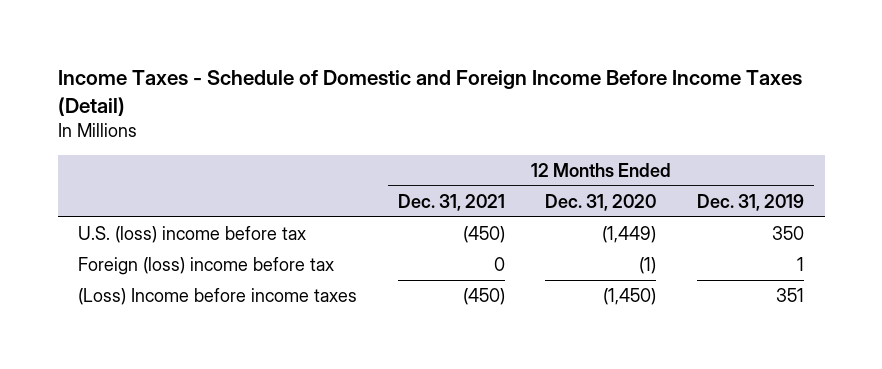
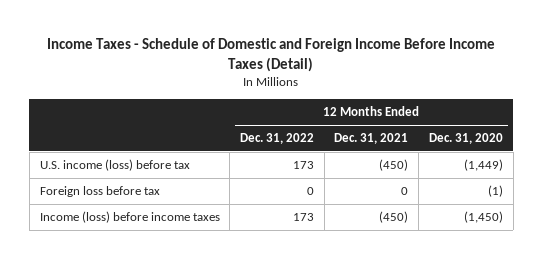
[697,193,805,211] Dec. 31, 2019 -> none
none -> [240,133,315,145] Dec. 31, 2022
[77,225,306,243] U.S. (loss) income before tax -> [39,159,190,172] U.S. income (loss) before tax
[77,256,334,275] Foreign (loss) income before tax -> [39,186,160,198] Foreign loss before tax
[77,287,357,305] (Loss) Income before income taxes -> [39,211,220,224] Income (loss) before income taxes

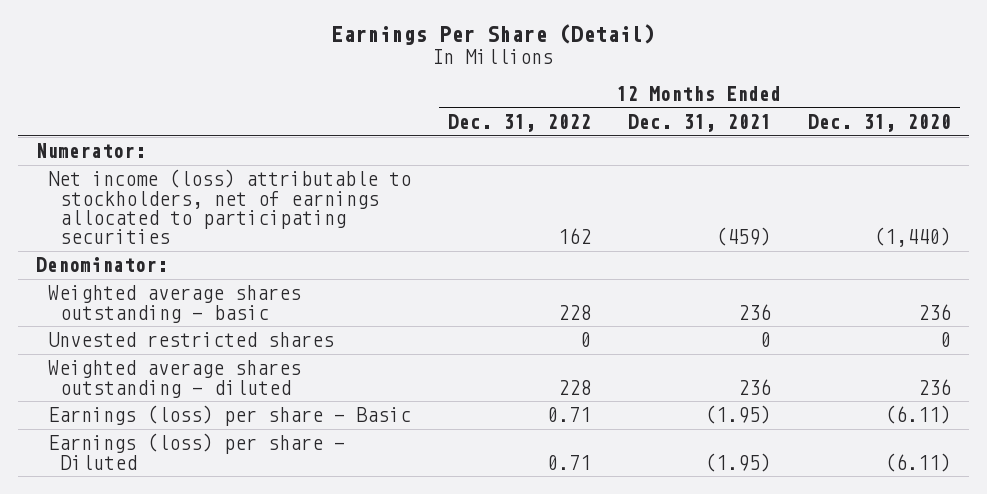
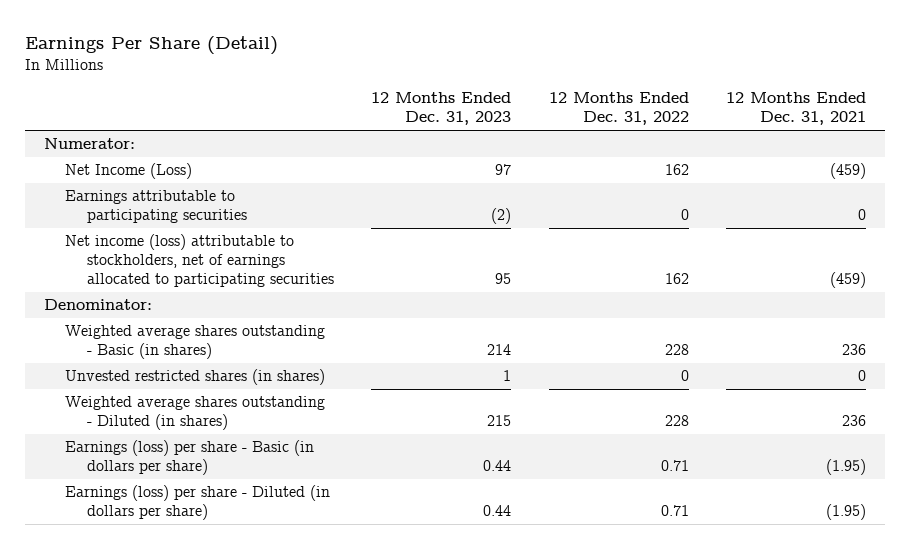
[807,114,951,133] Dec. 31, 2020 -> none
none -> [371,92,512,126] 12 Months Ended Dec. 31, 2023
none -> [65,163,193,180] Net Income (Loss)
none -> [65,190,247,224] Earnings attributable to participating securities
[47,285,301,323] Weighted average shares outstanding - basic -> [65,325,326,360] Weighted average shares outstanding - Basic (in shares)
[47,332,334,348] Unvested restricted shares -> [65,369,326,386] Unvested restricted shares (in shares)
[47,360,301,398] Weighted average shares outstanding - diluted -> [65,396,326,431] Weighted average shares outstanding - Diluted (in shares)
[47,405,411,427] Earnings (loss) per share - Basic -> [65,440,315,476] Earnings (loss) per share - Basic (in dollars per share)
[47,433,345,470] Earnings (loss) per share - Diluted -> [65,485,331,521] Earnings (loss) per share - Diluted (in dollars per share)

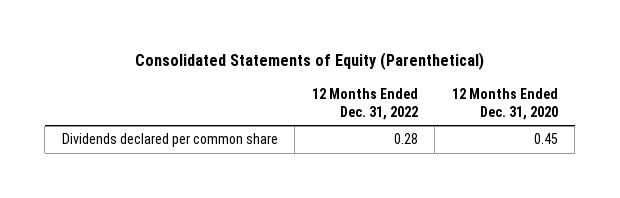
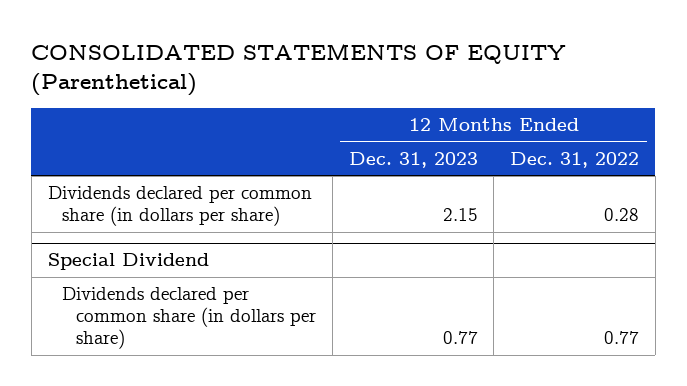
[134,52,484,71] Consolidated Statements of Equity (Parenthetical) -> [31,43,567,97] CONSOLIDATED STATEMENTS OF EQUITY (Parenthetical)
[451,87,558,120] 12 Months Ended Dec. 31, 2020 -> none
none -> [348,151,478,168] Dec. 31, 2023
[61,133,278,148] Dividends declared per common share -> [47,186,312,227] Dividends declared per common share (in dollars per share)
none -> [47,253,209,271] Special Dividend
none -> [61,287,317,350] Dividends declared per common share (in dollars per share)

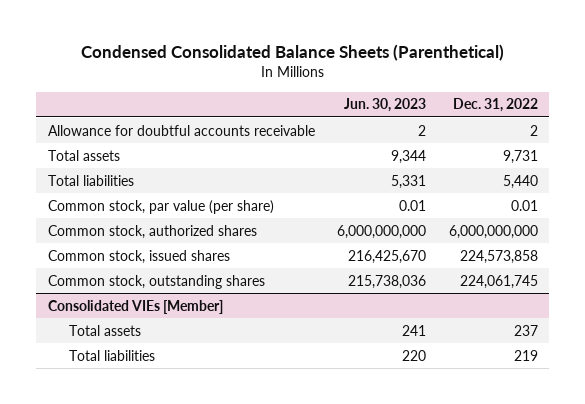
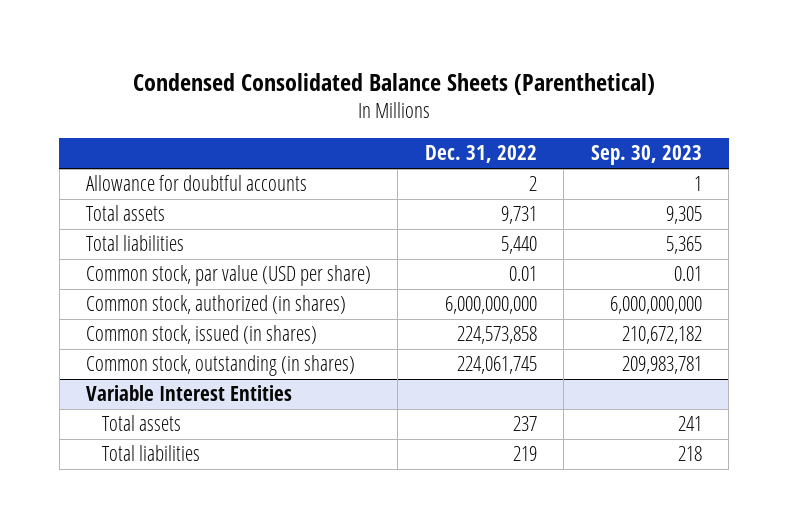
[344,98,427,113] Jun. 30, 2023 -> none
none -> [590,145,702,166] Sep. 30, 2023
[47,124,315,136] Allowance for doubtful accounts receivable -> [85,175,307,192] Allowance for doubtful accounts
[47,199,274,214] Common stock, par value (per share) -> [85,265,371,287] Common stock, par value (USD per share)
[47,224,257,239] Common stock, authorized shares -> [85,295,346,315] Common stock, authorized (in shares)
[47,249,230,264] Common stock, issued shares -> [85,325,317,345] Common stock, issued (in shares)
[47,274,265,289] Common stock, outstanding shares -> [85,355,355,377] Common stock, outstanding (in shares)
[47,299,223,314] Consolidated VIEs [Member] -> [85,385,292,402] Variable Interest Entities

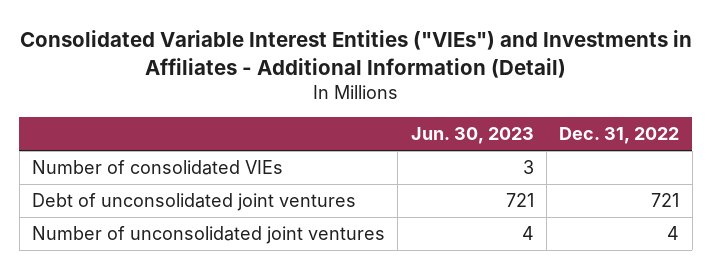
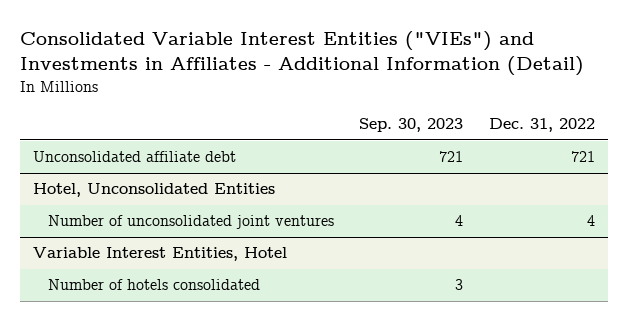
[410,127,534,145] Jun. 30, 2023 -> none
none -> [359,118,464,133] Sep. 30, 2023
[31,159,283,175] Number of consolidated VIEs -> none
[31,192,356,211] Debt of unconsolidated joint ventures -> [32,151,236,163] Unconsolidated affiliate debt
none -> [32,183,275,198] Hotel, Unconsolidated Entities
none -> [32,247,287,262] Variable Interest Entities, Hotel
none -> [47,279,260,291] Number of hotels consolidated

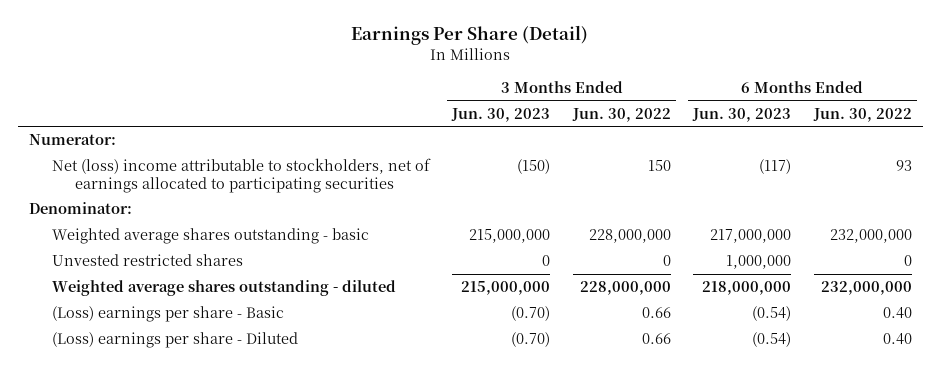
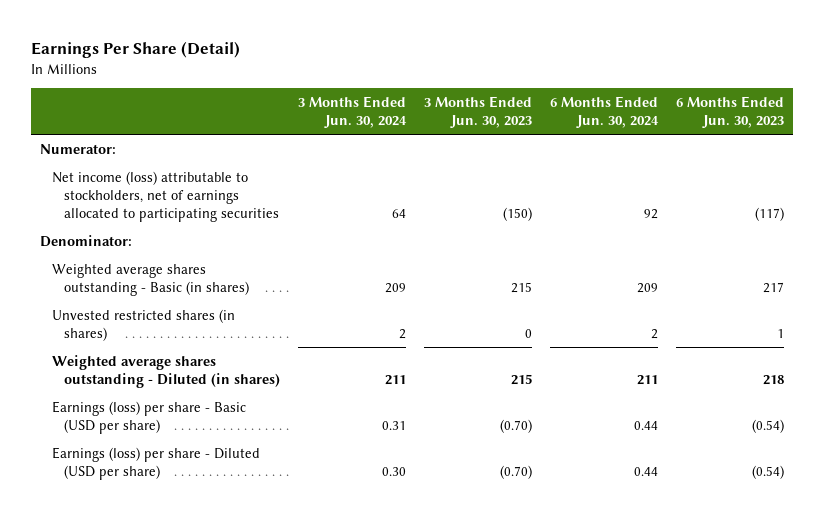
[571,107,671,122] Jun. 30, 2022 -> none
[812,107,912,122] Jun. 30, 2022 -> none
none -> [297,96,407,129] 3 Months Ended Jun. 30, 2024
none -> [550,96,660,129] 6 Months Ended Jun. 30, 2024
[51,158,431,193] Net (loss) income attributable to stockholders, net of earnings allocated to participating securities -> [51,170,279,222] Net income (loss) attributable to stockholders, net of earnings allocated to participating securities
[51,228,369,245] Weighted average shares outstanding - basic -> [51,263,249,296] Weighted average shares outstanding - Basic (in shares)
[469,229,551,244] 215,000,000 -> [510,281,532,293] 215
[710,229,792,244] 217,000,000 -> [763,281,785,293] 217
[51,254,243,267] Unvested restricted shares -> [51,308,235,341] Unvested restricted shares (in shares)
[726,255,792,270] 1,000,000 -> [777,328,785,338] 1
[51,280,396,297] Weighted average shares outstanding - diluted -> [51,354,280,388] Weighted average shares outstanding - Diluted (in shares)
[461,281,551,296] 215,000,000 -> [510,373,532,385] 215
[702,281,792,296] 218,000,000 -> [763,374,785,385] 218
[51,306,284,323] (Loss) earnings per share - Basic -> [51,400,246,434] Earnings (loss) per share - Basic (USD per share)
[51,332,298,349] (Loss) earnings per share - Diluted -> [51,446,260,480] Earnings (loss) per share - Diluted (USD per share)

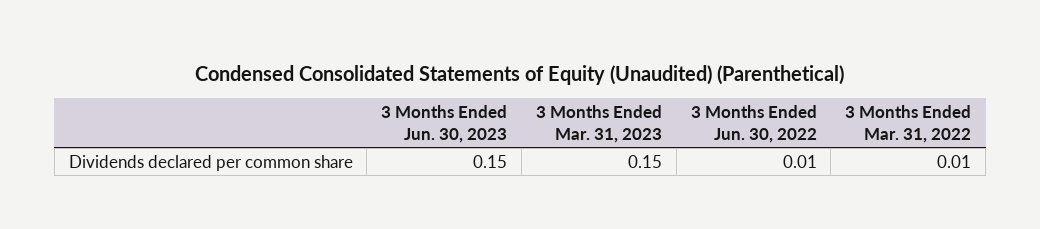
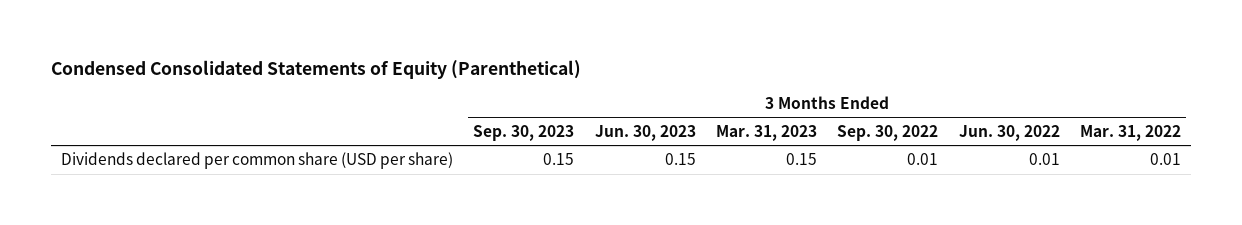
[194,64,844,85] Condensed Consolidated Statements of Equity (Unaudited) (Parenthetical) -> [51,59,582,79] Condensed Consolidated Statements of Equity (Parenthetical)
none -> [473,124,575,141] Sep. 30, 2023
none -> [837,124,939,141] Sep. 30, 2022
[68,154,353,171] Dividends declared per common share -> [61,152,454,170] Dividends declared per common share (USD per share)

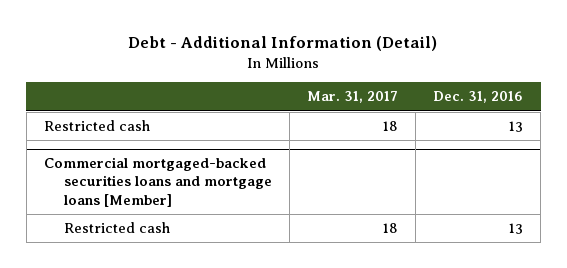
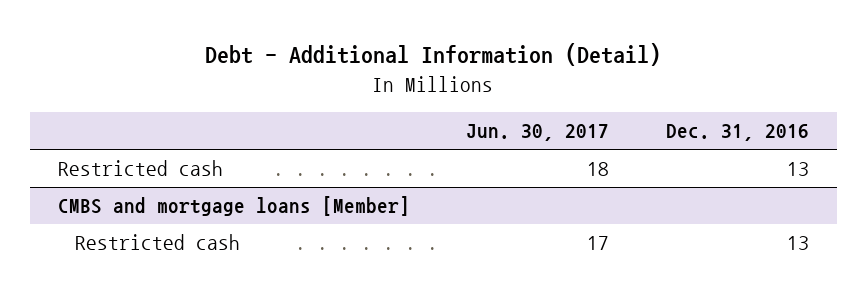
[307,91,399,104] Mar. 31, 2017 -> none
none -> [466,124,610,142] Jun. 30, 2017
[43,157,273,207] Commercial mortgaged-backed securities loans and mortgage loans [Member] -> [57,196,410,217] CMBS and mortgage loans [Member]

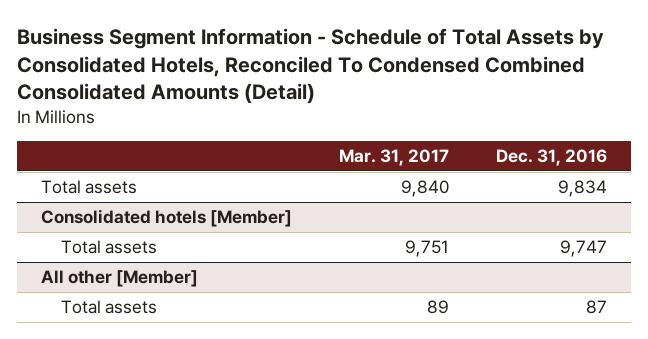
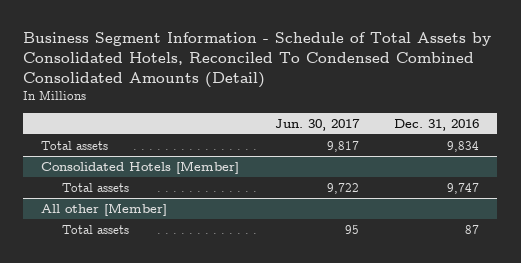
[338,149,449,167] Mar. 31, 2017 -> none
none -> [274,118,360,131] Jun. 30, 2017
[40,209,292,228] Consolidated hotels [Member] -> [41,161,240,175] Consolidated Hotels [Member]

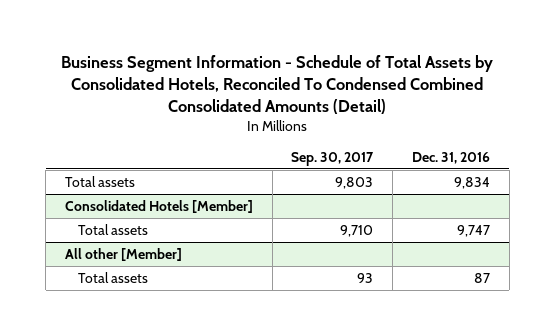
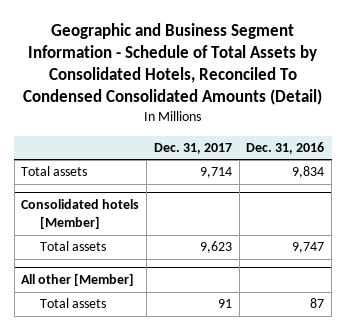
[61,54,494,114] Business Segment Information - Schedule of Total Assets by Consolidated Hotels, Reconciled To Condensed Combined Consolidated Amounts (Detail) -> [22,23,322,106] Geographic and Business Segment Information - Schedule of Total Assets by Consolidated Hotels, Reconciled To Condensed Consolidated Amounts (Detail)
[291,151,375,166] Sep. 30, 2017 -> none
none -> [153,142,232,154] Dec. 31, 2017
[64,199,253,213] Consolidated Hotels [Member] -> [21,199,140,230] Consolidated hotels [Member]

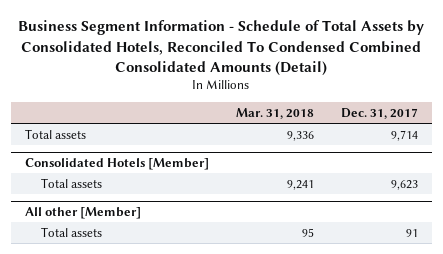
[22,23,322,106] Geographic and Business Segment Information - Schedule of Total Assets by Consolidated Hotels, Reconciled To Condensed Consolidated Amounts (Detail) -> [18,20,425,76] Business Segment Information - Schedule of Total Assets by Consolidated Hotels, Reconciled To Condensed Combined Consolidated Amounts (Detail)
[246,141,325,154] Dec. 31, 2016 -> none
none -> [235,108,314,120] Mar. 31, 2018
[21,199,140,230] Consolidated hotels [Member] -> [24,158,209,171] Consolidated Hotels [Member]

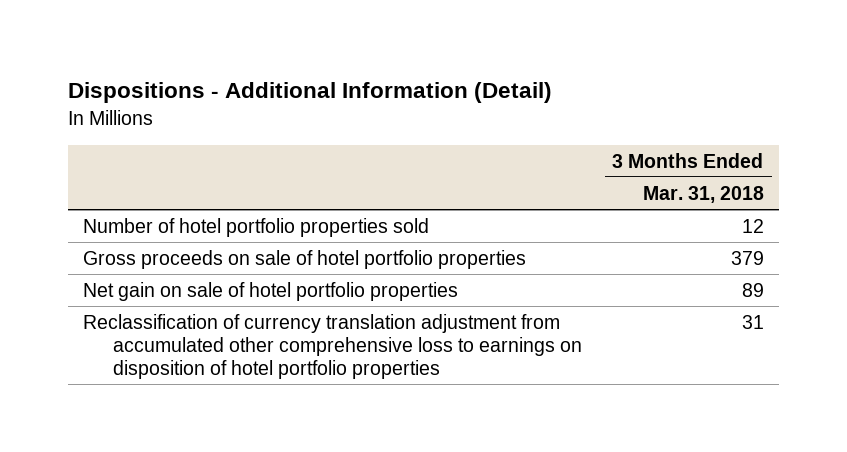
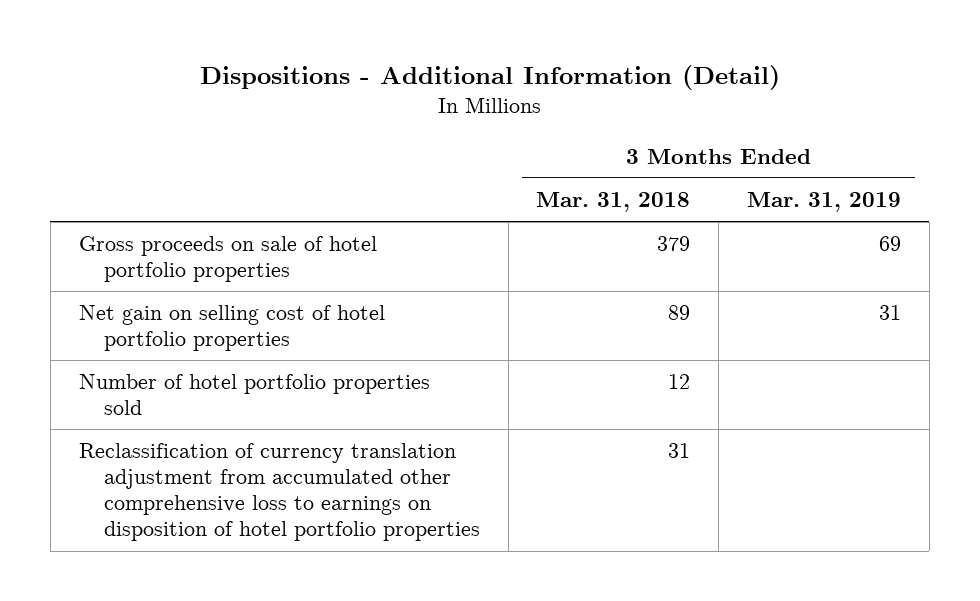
none -> [747,191,902,212] Mar. 31, 2019
[83,281,459,301] Net gain on sale of hotel portfolio properties -> [78,305,385,352] Net gain on selling cost of hotel portfolio properties
[83,217,430,237] Number of hotel portfolio properties sold -> [78,374,430,416] Number of hotel portfolio properties sold

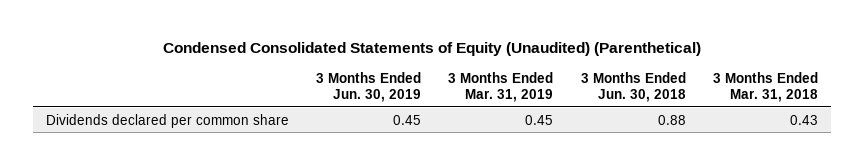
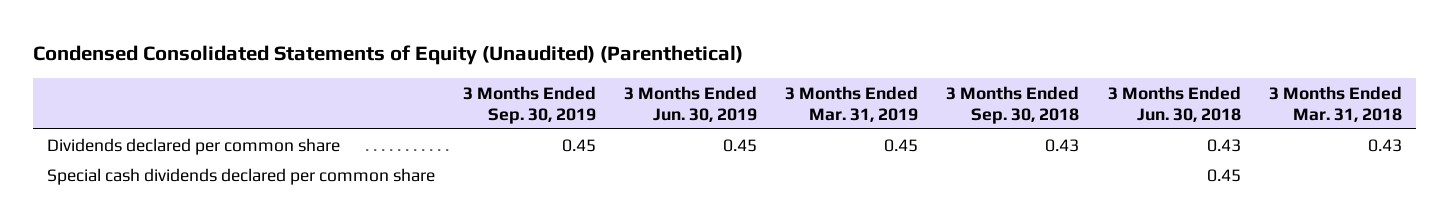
none -> [462,85,596,124] 3 Months Ended Sep. 30, 2019
none -> [946,85,1080,124] 3 Months Ended Sep. 30, 2018
[657,114,686,125] 0.88 -> [1206,138,1241,152] 0.43
none -> [46,167,435,185] Special cash dividends declared per common share

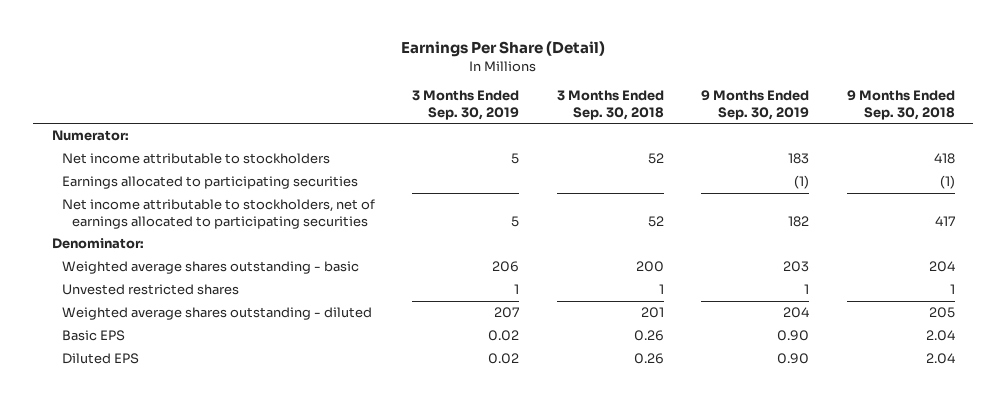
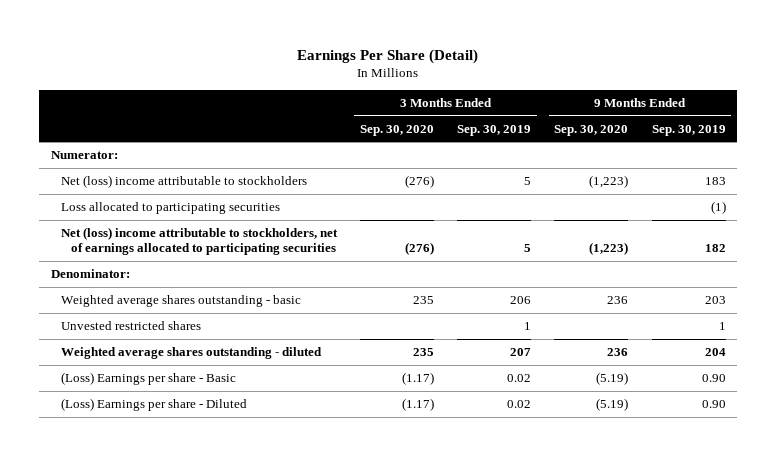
[556,90,664,120] 3 Months Ended Sep. 30, 2018 -> none
[846,90,955,120] 9 Months Ended Sep. 30, 2018 -> none
none -> [360,124,435,136] Sep. 30, 2020
none -> [554,124,629,136] Sep. 30, 2020
[62,153,331,165] Net income attributable to stockholders -> [61,175,308,189] Net (loss) income attributable to stockholders
[62,176,359,190] Earnings allocated to participating securities -> [61,202,281,215] Loss allocated to participating securities
[62,199,376,229] Net income attributable to stockholders, net of earnings allocated to participating securities -> [61,227,339,256] Net (loss) income attributable to stockholders, net of earnings allocated to participating securities
[62,330,126,342] Basic EPS -> [61,372,237,386] (Loss) Earnings per share - Basic
[62,353,140,365] Diluted EPS -> [61,398,248,412] (Loss) Earnings per share - Diluted

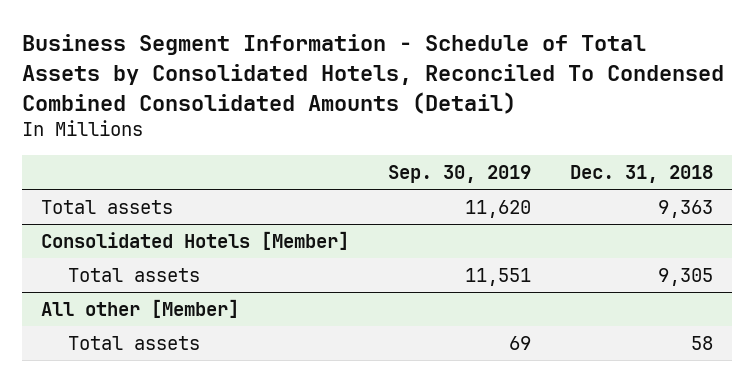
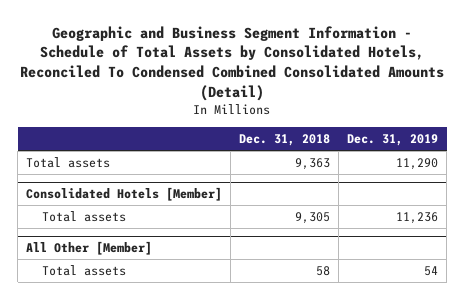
[21,34,724,114] Business Segment Information - Schedule of Total Assets by Consolidated Hotels, Reconciled To Condensed Combined Consolidated Amounts (Detail) -> [20,25,445,101] Geographic and Business Segment Information - Schedule of Total Assets by Consolidated Hotels, Reconciled To Condensed Combined Consolidated Amounts (Detail)
[387,165,531,184] Sep. 30, 2019 -> none
none -> [347,133,439,146] Dec. 31, 2019
[41,298,240,318] All other [Member] -> [26,241,153,256] All Other [Member]

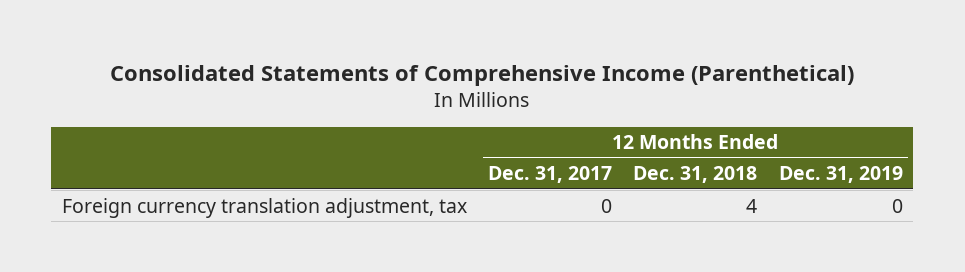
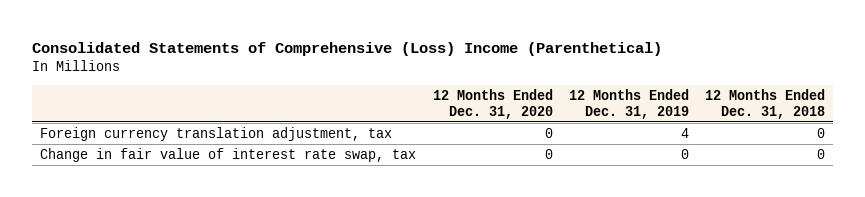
[110,65,855,87] Consolidated Statements of Comprehensive Income (Parenthetical) -> [32,42,663,57] Consolidated Statements of Comprehensive (Loss) Income (Parenthetical)
[488,166,613,184] Dec. 31, 2017 -> none
none -> [432,88,553,119] 12 Months Ended Dec. 31, 2020
[746,198,758,213] 4 -> [817,127,826,138] 0
[891,198,903,213] 0 -> [680,127,689,138] 4
none -> [40,147,417,162] Change in fair value of interest rate swap, tax

